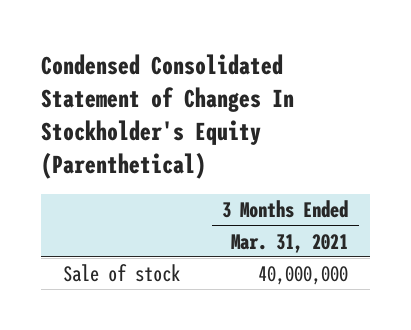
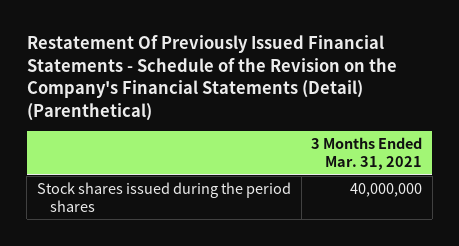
[41,54,295,180] Condensed Consolidated Statement of Changes In Stockholder's Equity (Parenthetical) -> [26,35,397,121] Restatement Of Previously Issued Financial Statements - Schedule of the Revision on the Company's Financial Statements (Detail) (Parenthetical)
[62,264,180,283] Sale of stock -> [36,182,291,212] Stock shares issued during the period shares

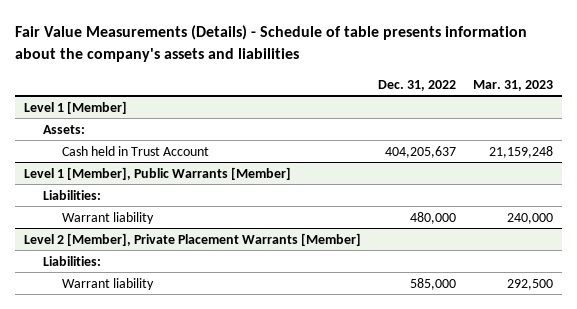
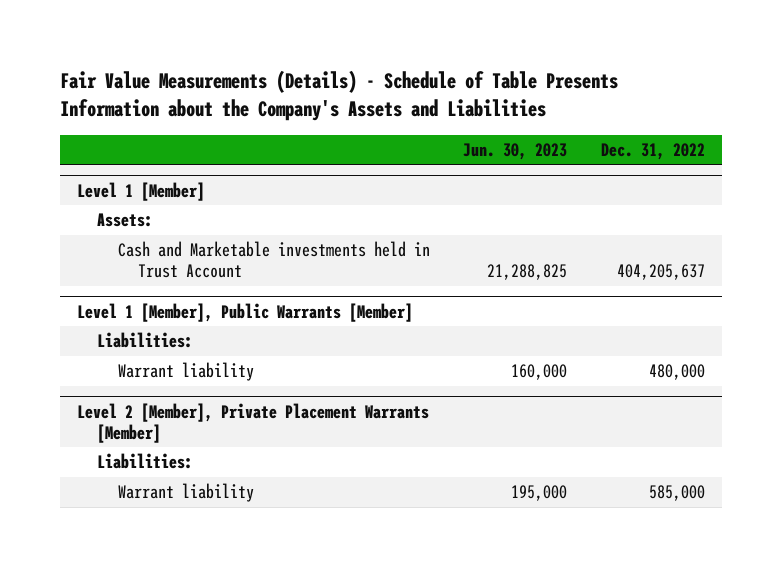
[15,25,528,62] Fair Value Measurements (Details) - Schedule of table presents information about the company's assets and liabilities -> [60,70,619,122] Fair Value Measurements (Details) - Schedule of Table Presents Information about the Company's Assets and Liabilities
[473,79,554,91] Mar. 31, 2023 -> none
none -> [463,142,568,160] Jun. 30, 2023
[61,145,209,156] Cash held in Trust Account -> [117,241,430,279] Cash and Marketable investments held in Trust Account

